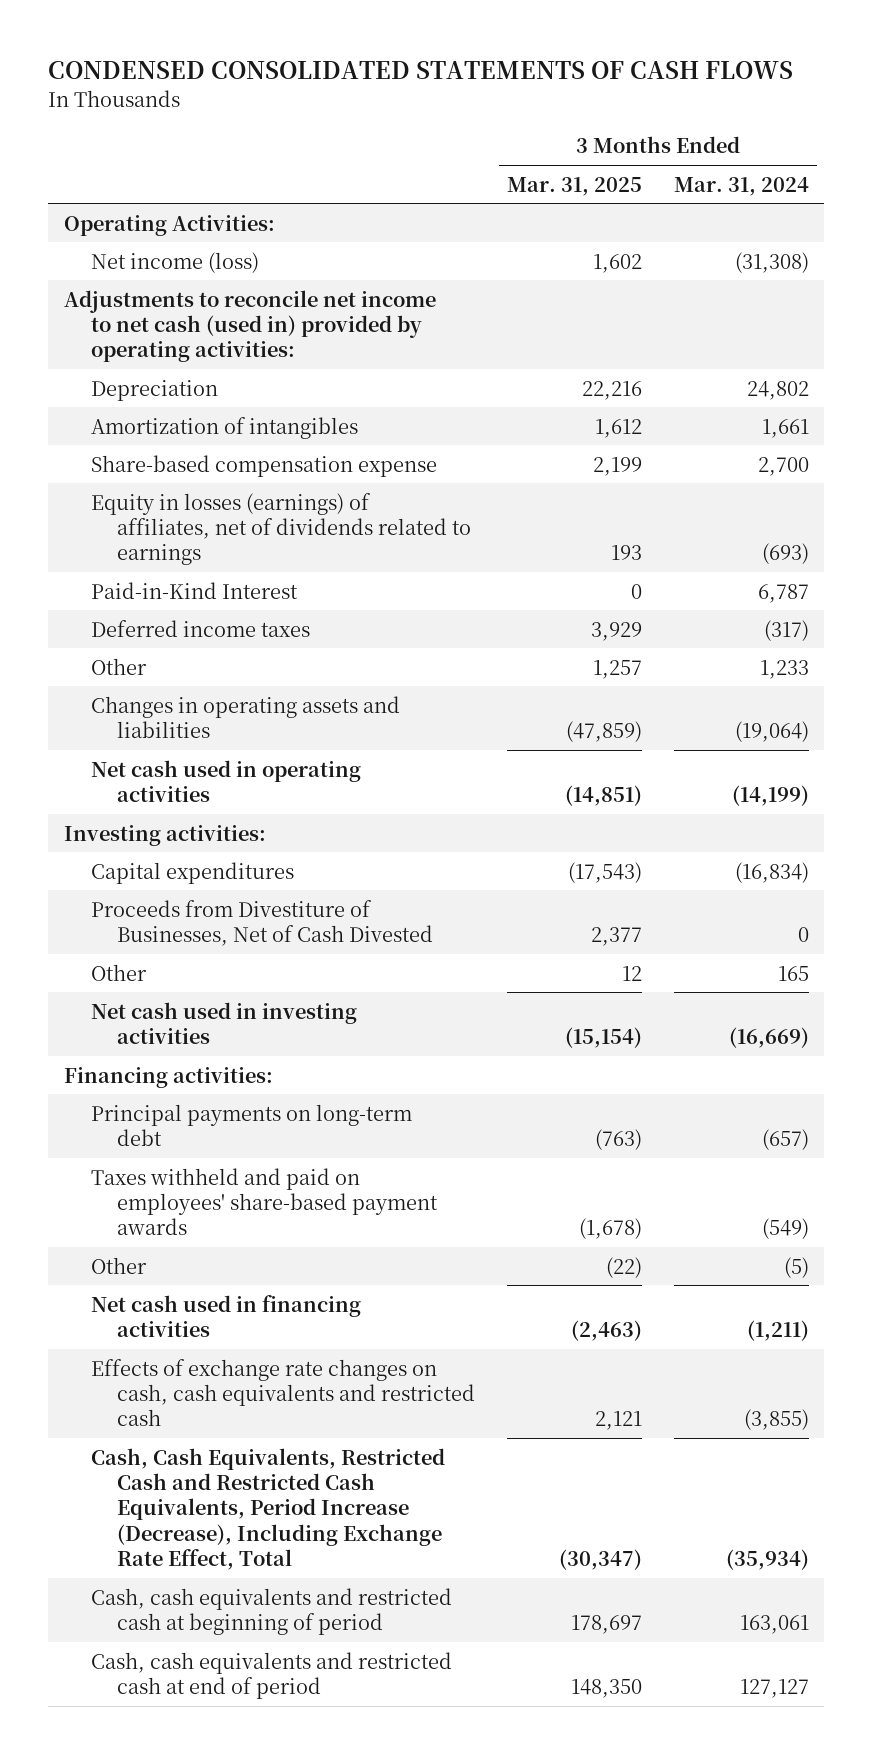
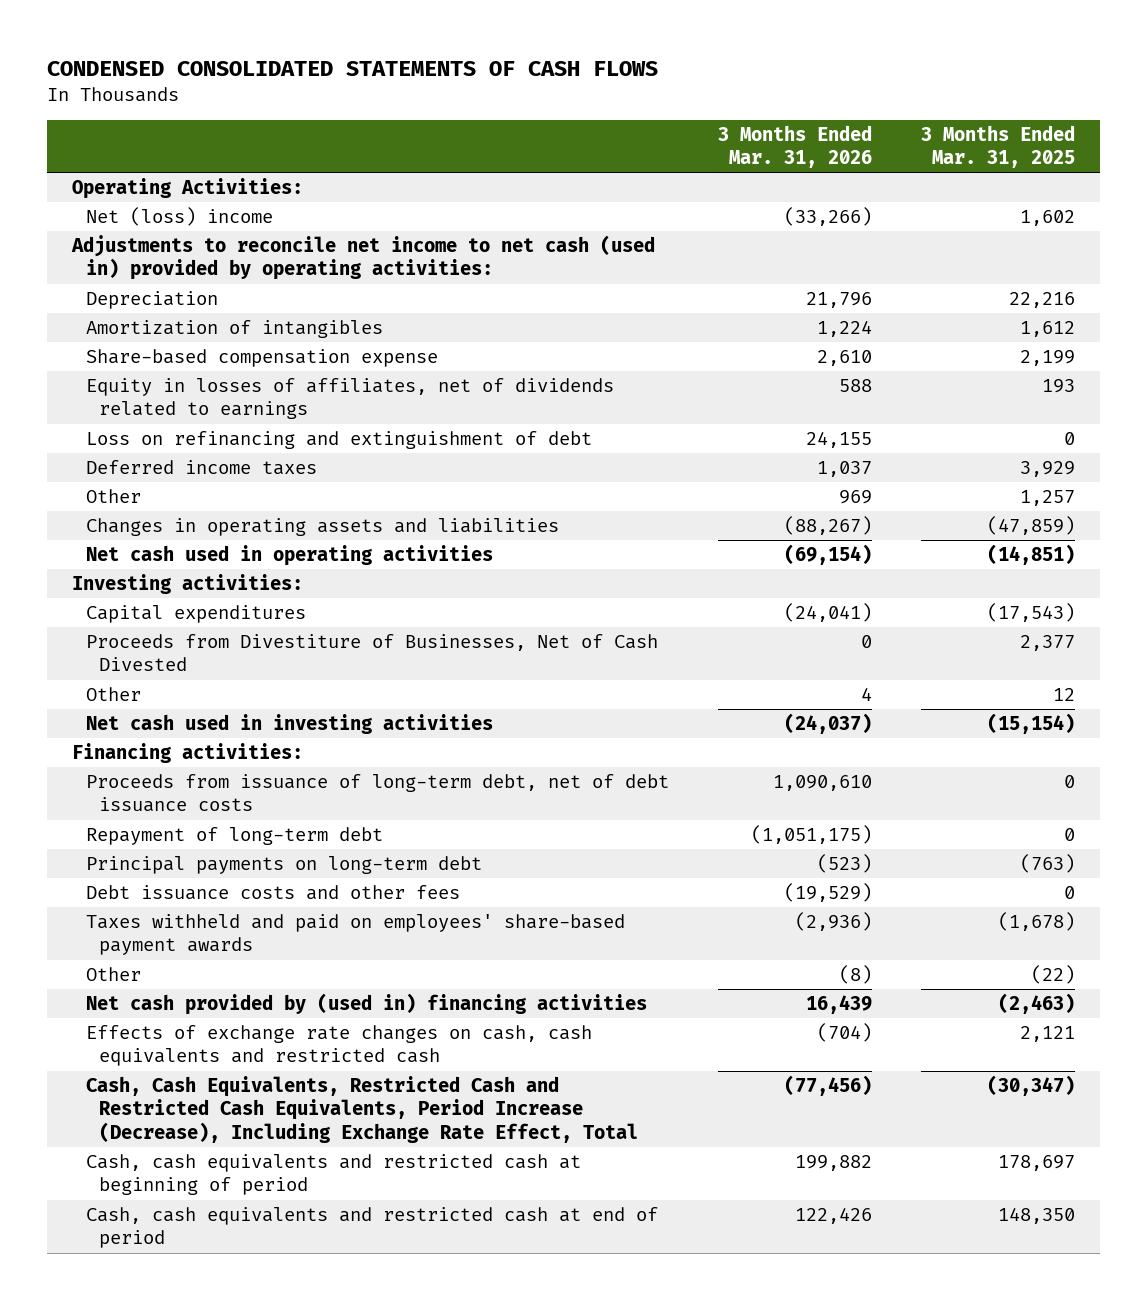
[673,176,809,196] Mar. 31, 2024 -> none
none -> [717,124,872,169] 3 Months Ended Mar. 31, 2026
[90,251,259,273] Net income (loss) -> [85,207,273,227] Net (loss) income
[90,581,298,599] Paid-in-Kind Interest -> none
[90,492,472,566] Equity in losses (earnings) of affiliates, net of dividends related to earnings -> [85,378,614,420] Equity in losses of affiliates, net of dividends related to earnings
none -> [85,431,592,450] Loss on refinancing and extinguishment of debt
none -> [85,774,669,813] Proceeds from issuance of long-term debt, net of debt issuance costs
none -> [85,827,383,846] Repayment of long-term debt
none -> [85,885,460,901] Debt issuance costs and other fees
[90,1294,361,1337] Net cash used in financing activities -> [85,993,647,1016] Net cash provided by (used in) financing activities

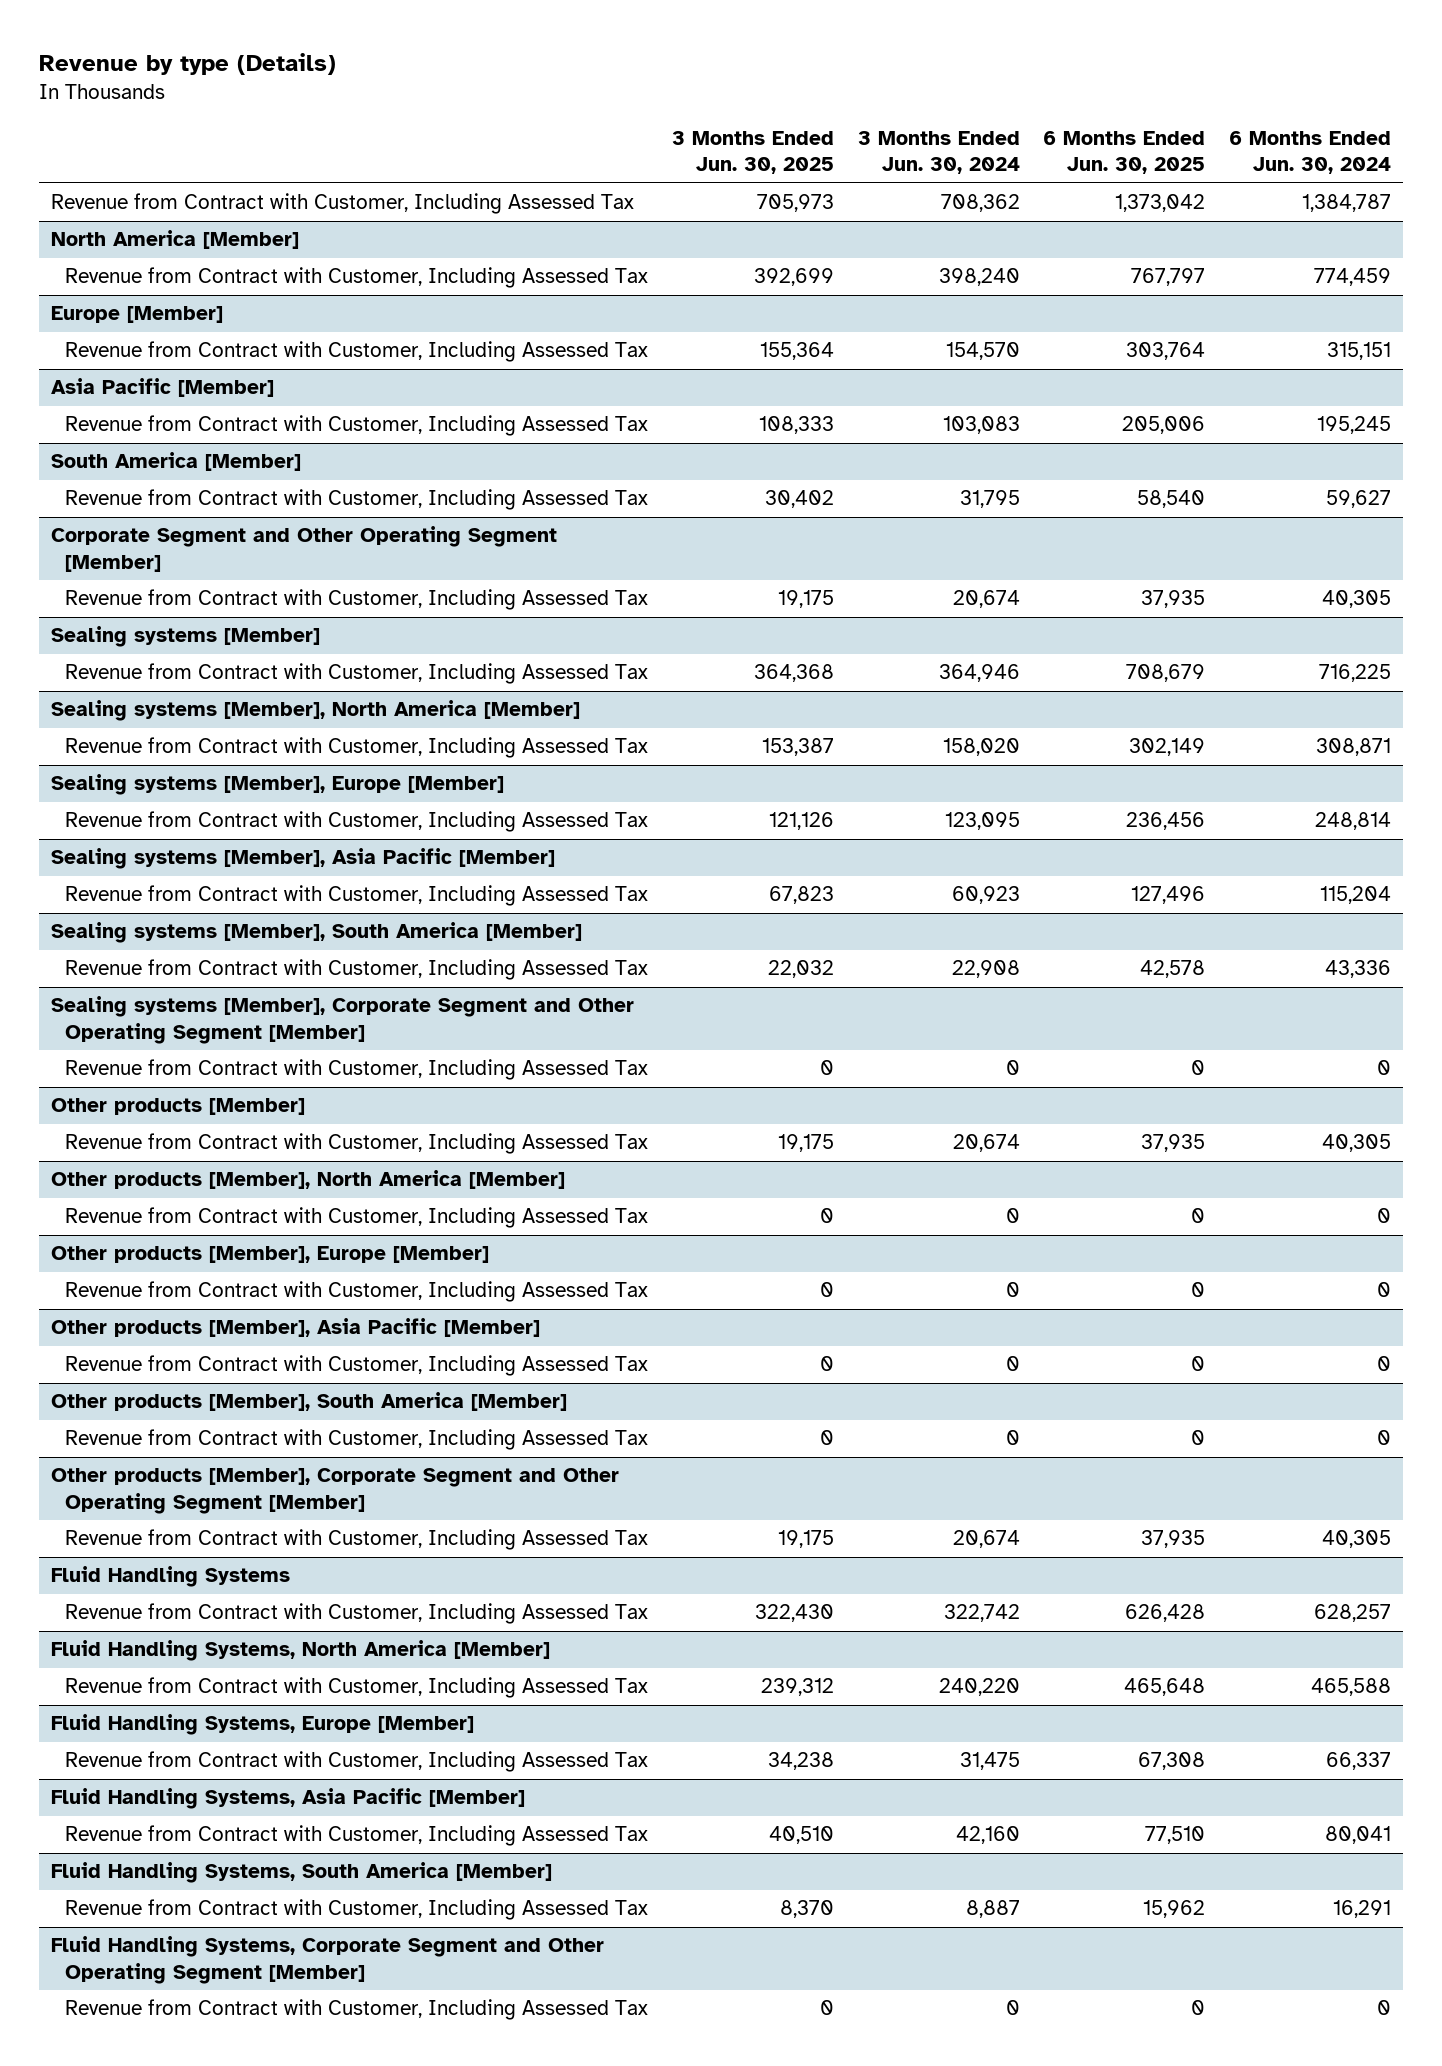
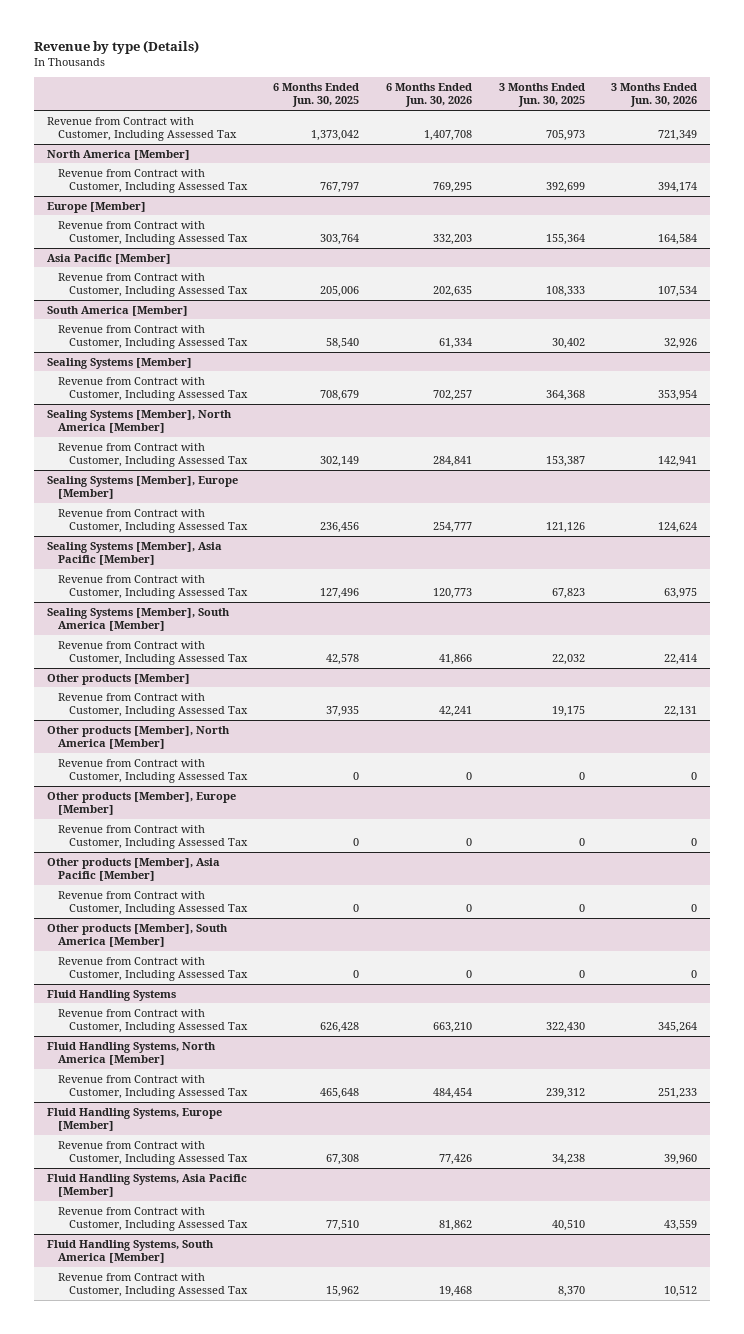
[857,131,1020,175] 3 Months Ended Jun. 30, 2024 -> none
[1229,131,1392,175] 6 Months Ended Jun. 30, 2024 -> none
none -> [385,83,472,108] 6 Months Ended Jun. 30, 2026
none -> [611,83,698,108] 3 Months Ended Jun. 30, 2026
[50,526,557,572] Corporate Segment and Other Operating Segment [Member] -> none
[65,589,649,611] Revenue from Contract with Customer, Including Assessed Tax -> none
[50,626,320,648] Sealing systems [Member] -> [46,357,192,369] Sealing Systems [Member]
[50,700,580,722] Sealing systems [Member], North America [Member] -> [46,409,232,434] Sealing Systems [Member], North America [Member]
[50,774,504,796] Sealing systems [Member], Europe [Member] -> [46,475,238,500] Sealing Systems [Member], Europe [Member]
[50,848,555,870] Sealing systems [Member], Asia Pacific [Member] -> [46,541,222,566] Sealing Systems [Member], Asia Pacific [Member]
[50,922,582,944] Sealing systems [Member], South America [Member] -> [46,607,230,632] Sealing Systems [Member], South America [Member]
[50,996,634,1044] Sealing systems [Member], Corporate Segment and Other Operating Segment [Member] -> none
[65,1059,649,1081] Revenue from Contract with Customer, Including Assessed Tax -> none
[50,1468,619,1514] Other products [Member], Corporate Segment and Other Operating Segment [Member] -> none
[65,1529,649,1551] Revenue from Contract with Customer, Including Assessed Tax -> none
[50,1936,604,1984] Fluid Handling Systems, Corporate Segment and Other Operating Segment [Member] -> none
[65,1999,649,2021] Revenue from Contract with Customer, Including Assessed Tax -> none

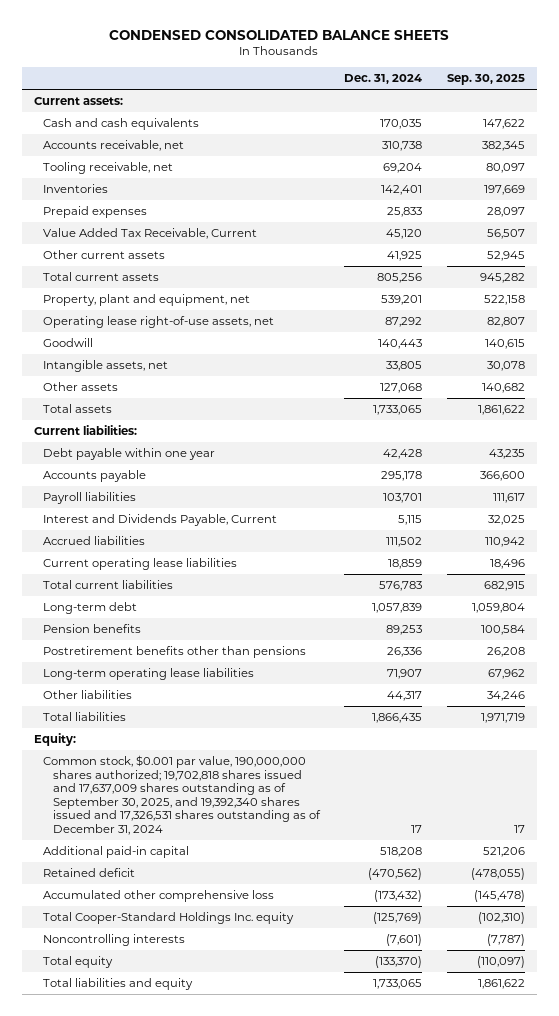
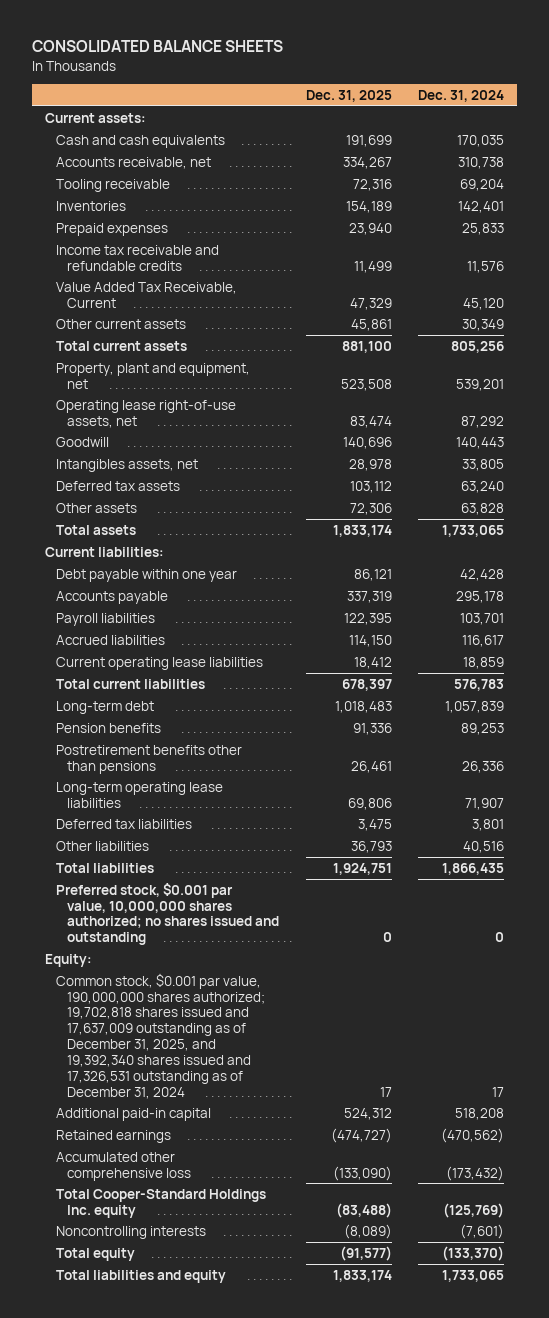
[109,29,450,40] CONDENSED CONSOLIDATED BALANCE SHEETS -> [31,40,283,53] CONSOLIDATED BALANCE SHEETS
[446,74,525,86] Sep. 30, 2025 -> none
none -> [305,89,392,102] Dec. 31, 2025
[43,162,174,175] Tooling receivable, net -> [56,178,171,192] Tooling receivable
none -> [56,244,220,271] Income tax receivable and refundable credits
[387,251,423,262] 41,925 -> [461,318,504,331] 30,349
[43,360,169,373] Intangible assets, net -> [56,458,199,472] Intangibles assets, net
none -> [56,480,181,491] Deferred tax assets
[380,383,423,394] 127,068 -> [460,502,504,515] 63,828
[43,514,278,527] Interest and Dividends Payable, Current -> none
[386,537,423,548] 111,502 -> [461,634,504,647] 116,617
none -> [56,818,193,829] Deferred tax liabilities
[387,691,423,702] 44,317 -> [462,840,504,853] 40,516
none -> [56,882,280,946] Preferred stock, $0.001 par value, 10,000,000 shares authorized; no shares issued and outstanding
[43,755,321,835] Common stock, $0.001 par value, 190,000,000 shares authorized; 19,702,818 shares issued and 17,637,009 shares outstanding as of September 30, 2025, and 19,392,340 shares issued and 17,326,531 shares outstanding as of December 31, 2024 -> [56,972,266,1099] Common stock, $0.001 par value, 190,000,000 shares authorized; 19,702,818 shares issued and 17,637,009 outstanding as of December 31, 2025, and 19,392,340 shares issued and 17,326,531 outstanding as of December 31, 2024
[43,868,136,878] Retained deficit -> [56,1129,172,1143] Retained earnings

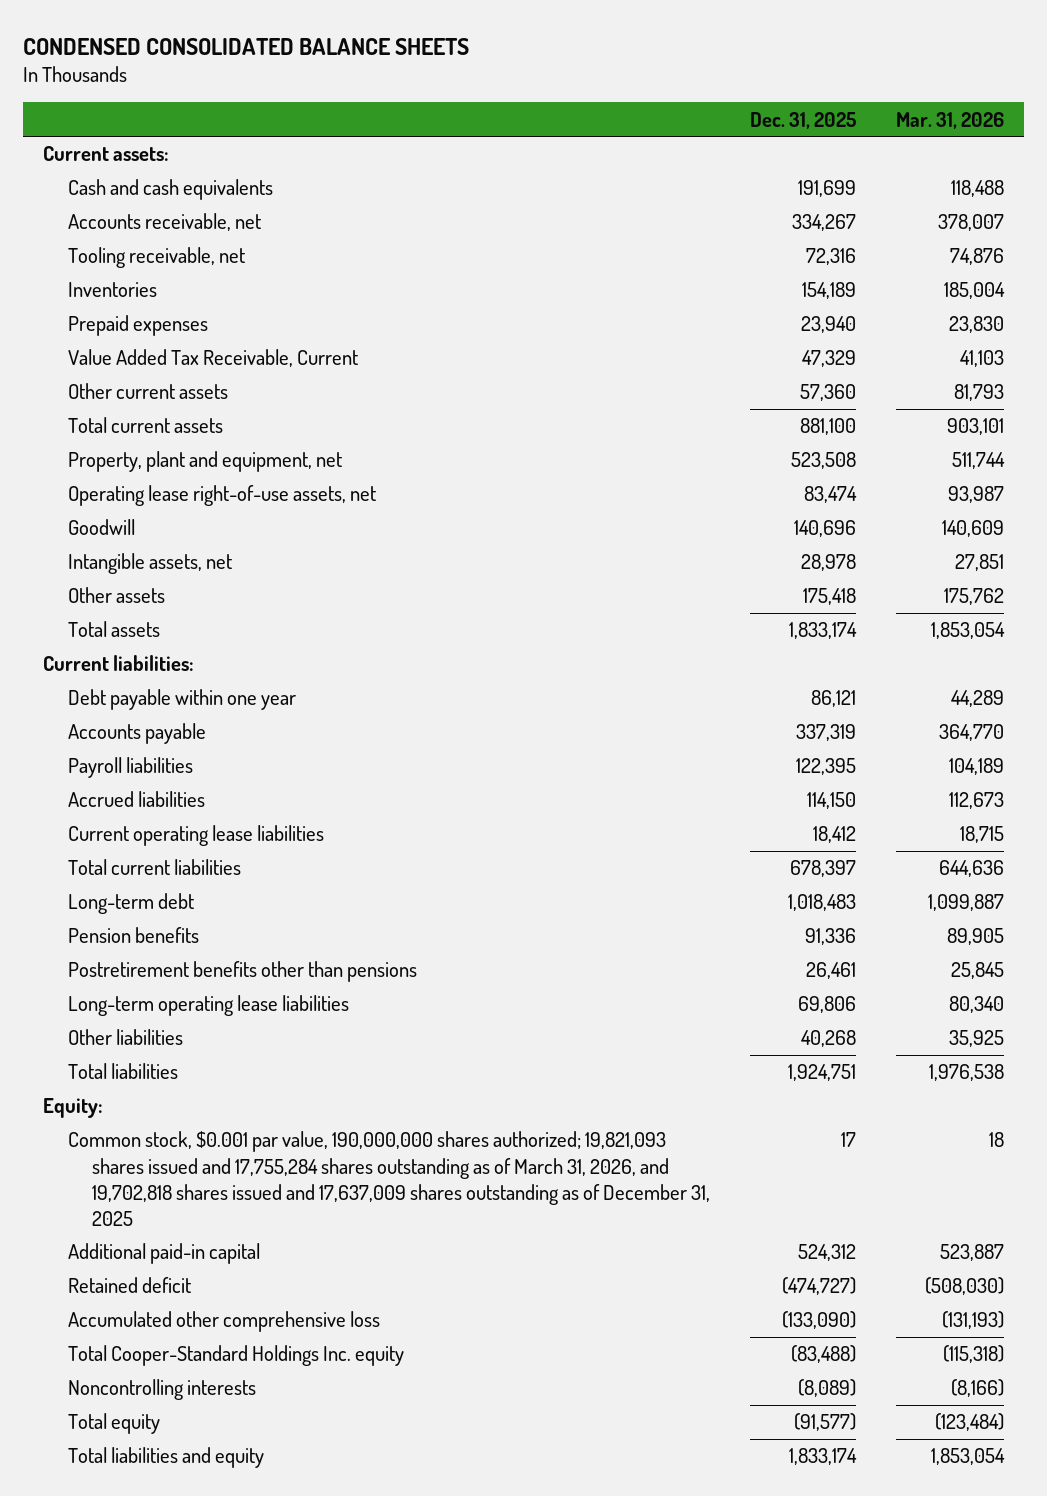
[31,40,283,53] CONSOLIDATED BALANCE SHEETS -> [23,37,470,55] CONDENSED CONSOLIDATED BALANCE SHEETS
[417,89,504,102] Dec. 31, 2024 -> none
none -> [896,111,1005,129] Mar. 31, 2026
[56,178,171,192] Tooling receivable -> [67,247,245,269] Tooling receivable, net
[56,244,220,271] Income tax receivable and refundable credits -> none
[350,318,392,331] 45,861 -> [799,384,856,402] 57,360
[56,480,181,491] Deferred tax assets -> none
[56,458,199,472] Intangibles assets, net -> [67,553,232,575] Intangible assets, net
[349,502,392,515] 72,306 -> [802,588,856,606] 175,418
[56,818,193,829] Deferred tax liabilities -> none
[350,840,392,853] 36,793 -> [800,1030,856,1048] 40,268
[56,882,280,946] Preferred stock, $0.001 par value, 10,000,000 shares authorized; no shares issued and outstanding -> none
[56,972,266,1099] Common stock, $0.001 par value, 190,000,000 shares authorized; 19,702,818 shares issued and 17,637,009 outstanding as of December 31, 2025, and 19,392,340 shares issued and 17,326,531 outstanding as of December 31, 2024 -> [67,1131,710,1227] Common stock, $0.001 par value, 190,000,000 shares authorized; 19,821,093 shares issued and 17,755,284 shares outstanding as of March 31, 2026, and 19,702,818 shares issued and 17,637,009 shares outstanding as of December 31, 2025
[56,1129,172,1143] Retained earnings -> [67,1277,191,1294] Retained deficit

